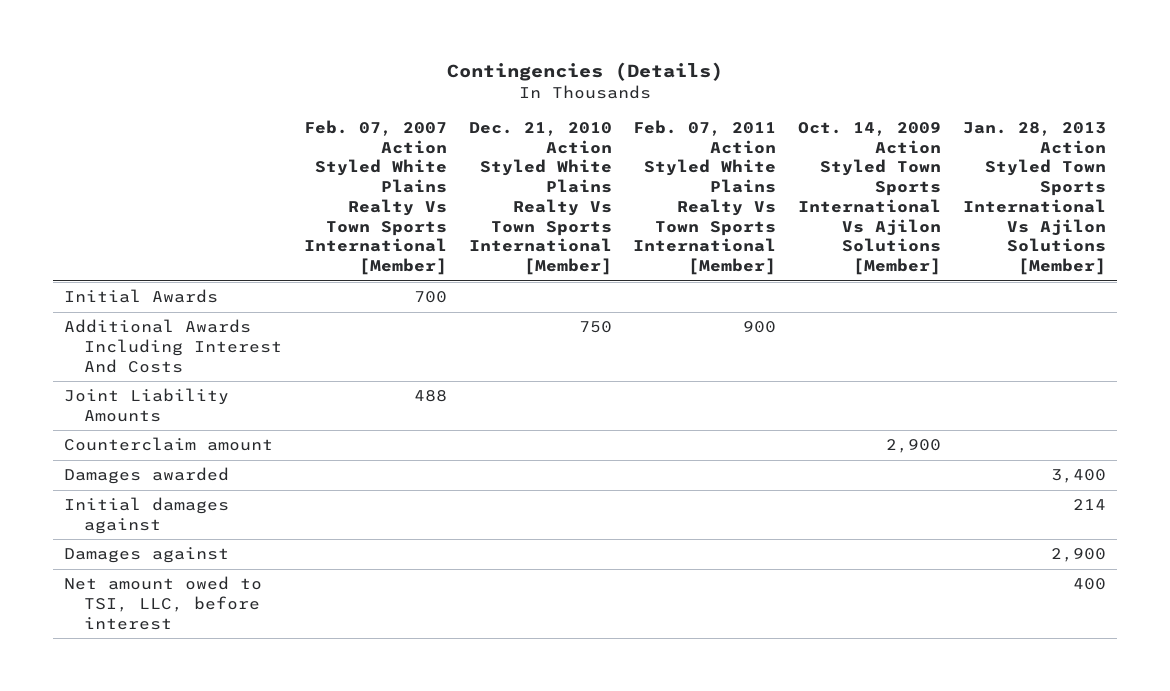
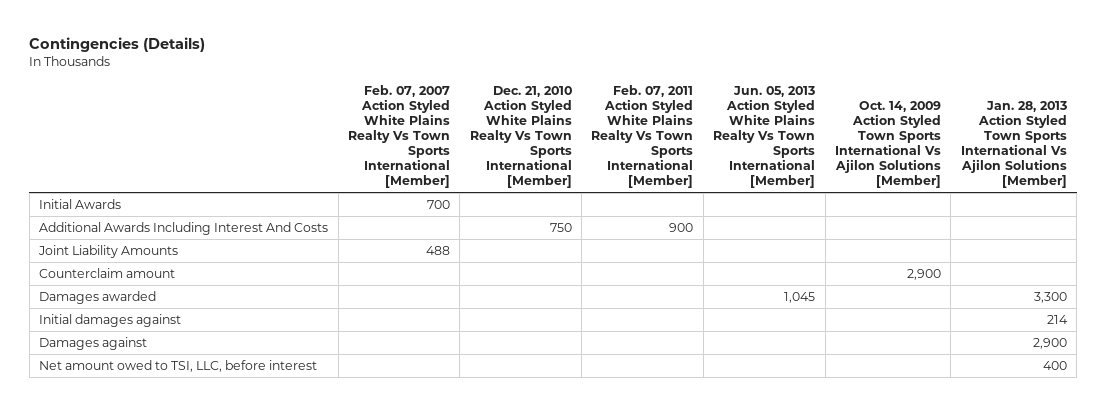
none -> [713,85,816,188] Jun. 05, 2013 Action Styled White Plains Realty Vs Town Sports International [Member]
[1050,469,1106,484] 3,400 -> [1033,292,1067,304] 3,300

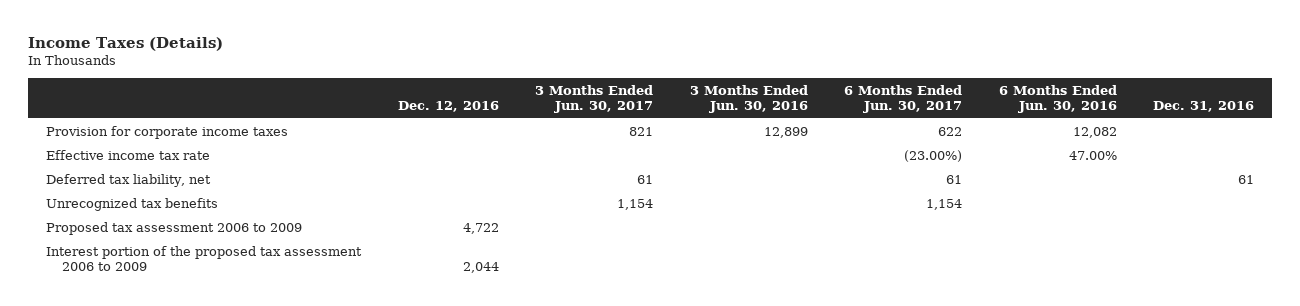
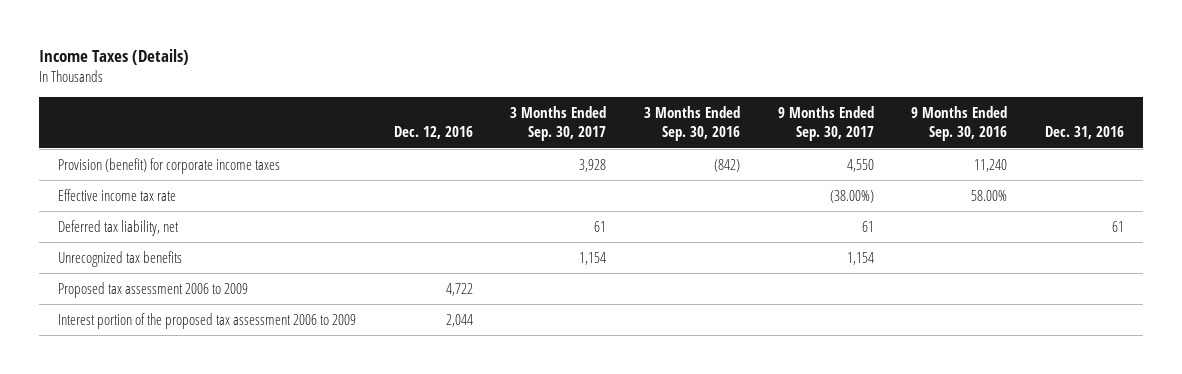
[535,85,654,114] 3 Months Ended Jun. 30, 2017 -> none
[689,85,808,114] 3 Months Ended Jun. 30, 2016 -> none
[844,85,963,114] 6 Months Ended Jun. 30, 2017 -> none
[998,85,1117,114] 6 Months Ended Jun. 30, 2016 -> none
none -> [510,106,607,142] 3 Months Ended Sep. 30, 2017
none -> [643,106,740,142] 3 Months Ended Sep. 30, 2016
none -> [777,106,874,142] 9 Months Ended Sep. 30, 2017
none -> [911,106,1008,142] 9 Months Ended Sep. 30, 2016
[46,125,289,139] Provision for corporate income taxes -> [58,157,281,174] Provision (benefit) for corporate income taxes

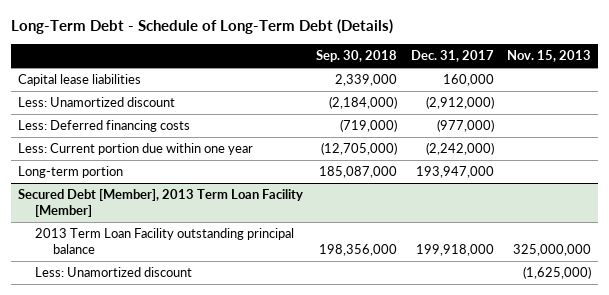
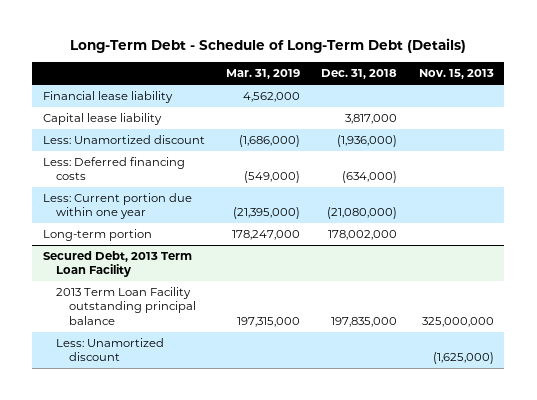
[316,50,398,63] Sep. 30, 2018 -> none
[410,50,494,63] Dec. 31, 2017 -> none
none -> [226,69,301,80] Mar. 31, 2019
none -> [321,69,398,80] Dec. 31, 2018
none -> [42,91,173,104] Financial lease liability
[17,74,141,87] Capital lease liabilities -> [42,113,162,126] Capital lease liability
[17,189,303,218] Secured Debt [Member], 2013 Term Loan Facility [Member] -> [42,251,192,278] Secured Debt, 2013 Term Loan Facility

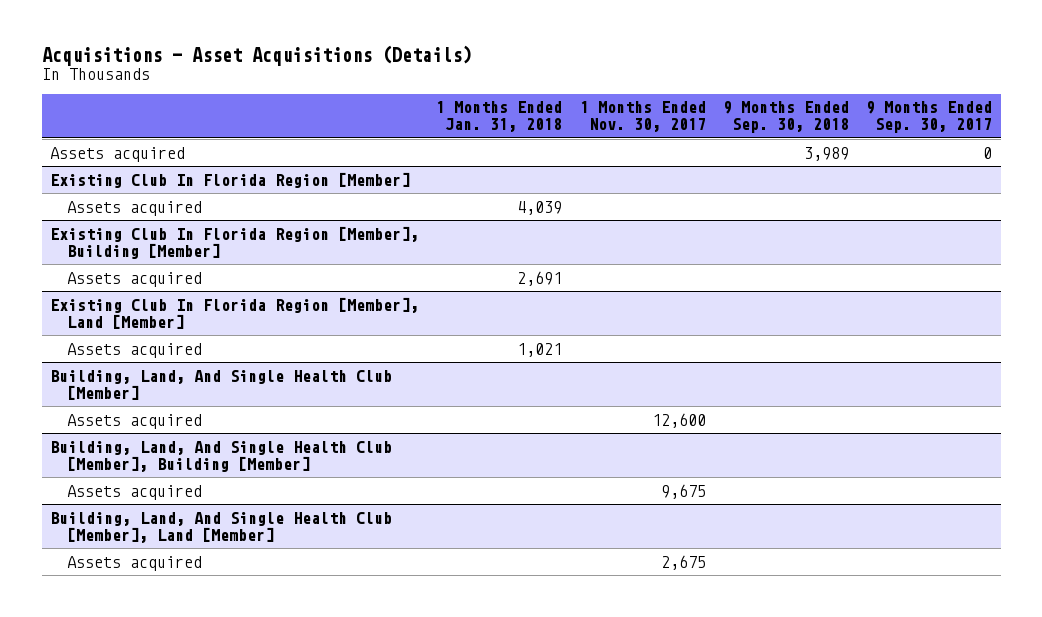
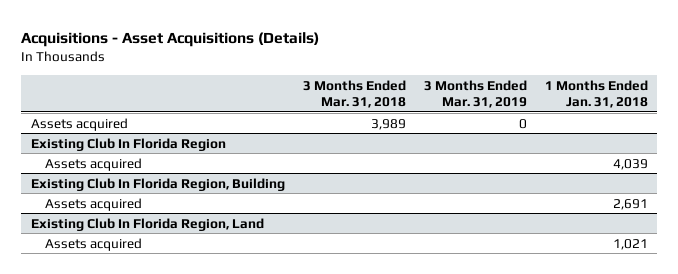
[579,101,706,133] 1 Months Ended Nov. 30, 2017 -> none
[722,101,849,134] 9 Months Ended Sep. 30, 2018 -> none
[866,101,993,134] 9 Months Ended Sep. 30, 2017 -> none
none -> [302,79,406,108] 3 Months Ended Mar. 31, 2018
none -> [423,79,527,108] 3 Months Ended Mar. 31, 2019
[50,171,411,188] Existing Club In Florida Region [Member] -> [30,137,226,151] Existing Club In Florida Region
[50,225,420,259] Existing Club In Florida Region [Member], Building [Member] -> [30,177,285,191] Existing Club In Florida Region, Building
[50,296,420,329] Existing Club In Florida Region [Member], Land [Member] -> [30,217,264,231] Existing Club In Florida Region, Land
[50,369,393,400] Building, Land, And Single Health Club [Member] -> none
[66,413,202,429] Assets acquired -> none
[50,440,393,472] Building, Land, And Single Health Club [Member], Building [Member] -> none
[66,484,202,500] Assets acquired -> none
[50,511,393,543] Building, Land, And Single Health Club [Member], Land [Member] -> none
[66,555,202,571] Assets acquired -> none

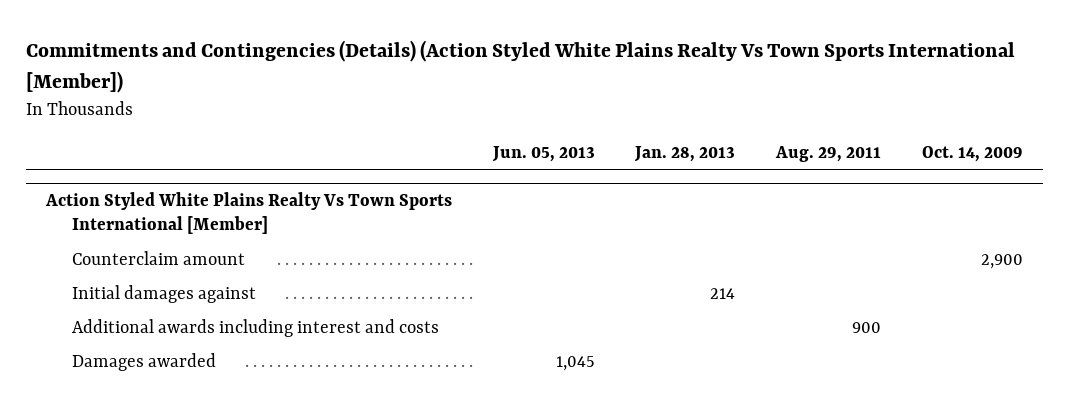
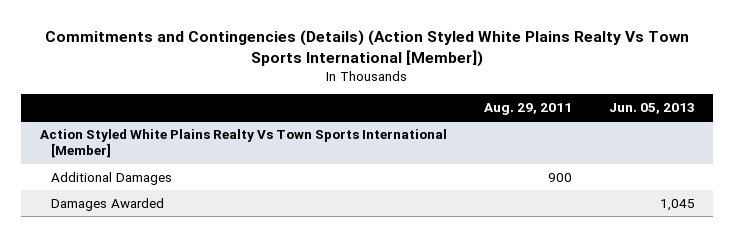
[634,146,736,163] Jan. 28, 2013 -> none
[921,146,1023,163] Oct. 14, 2009 -> none
[71,250,245,265] Counterclaim amount -> none
[71,284,256,303] Initial damages against -> none
[71,318,439,337] Additional awards including interest and costs -> [51,171,173,185] Additional Damages
[71,352,216,371] Damages awarded -> [51,197,165,211] Damages Awarded

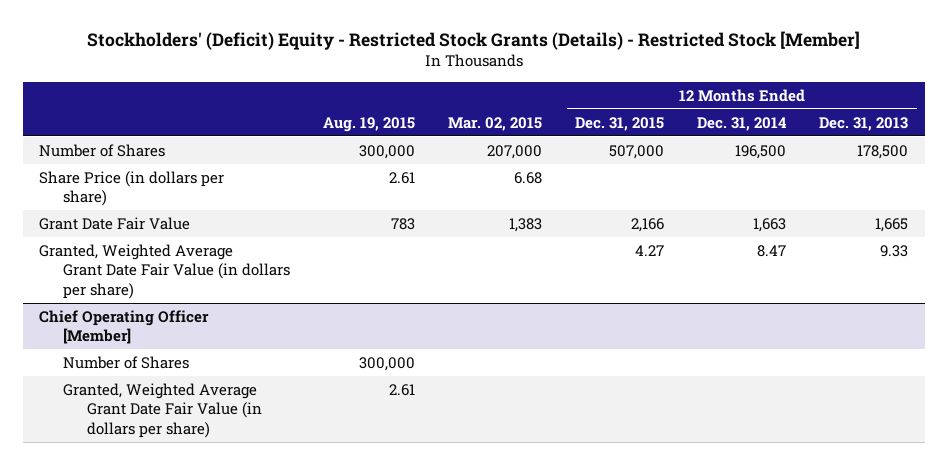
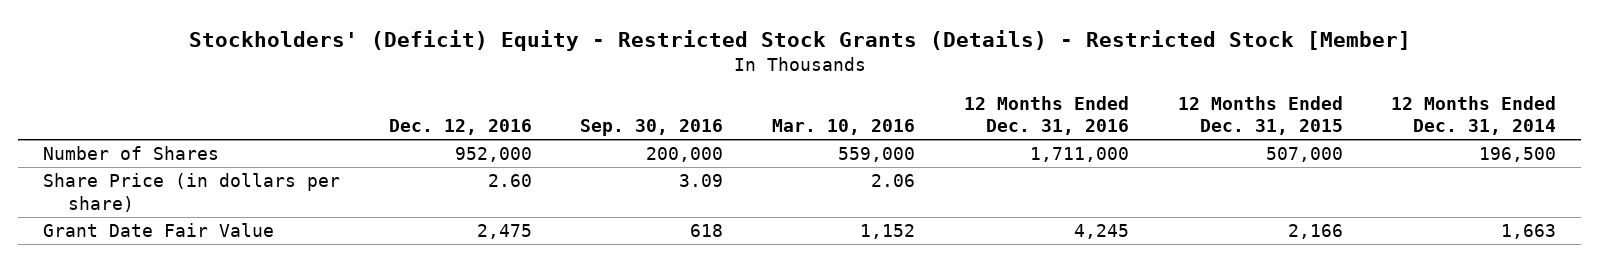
[323,116,416,132] Aug. 19, 2015 -> none
[448,116,543,131] Mar. 02, 2015 -> none
[819,116,909,131] Dec. 31, 2013 -> none
none -> [388,119,532,136] Dec. 12, 2016
none -> [580,119,724,137] Sep. 30, 2016
none -> [772,119,916,136] Mar. 10, 2016
none -> [963,95,1129,136] 12 Months Ended Dec. 31, 2016
[39,244,290,299] Granted, Weighted Average Grant Date Fair Value (in dollars per share) -> none
[39,310,210,345] Chief Operating Officer [Member] -> none
[62,356,189,370] Number of Shares -> none
[62,383,262,438] Granted, Weighted Average Grant Date Fair Value (in dollars per share) -> none

